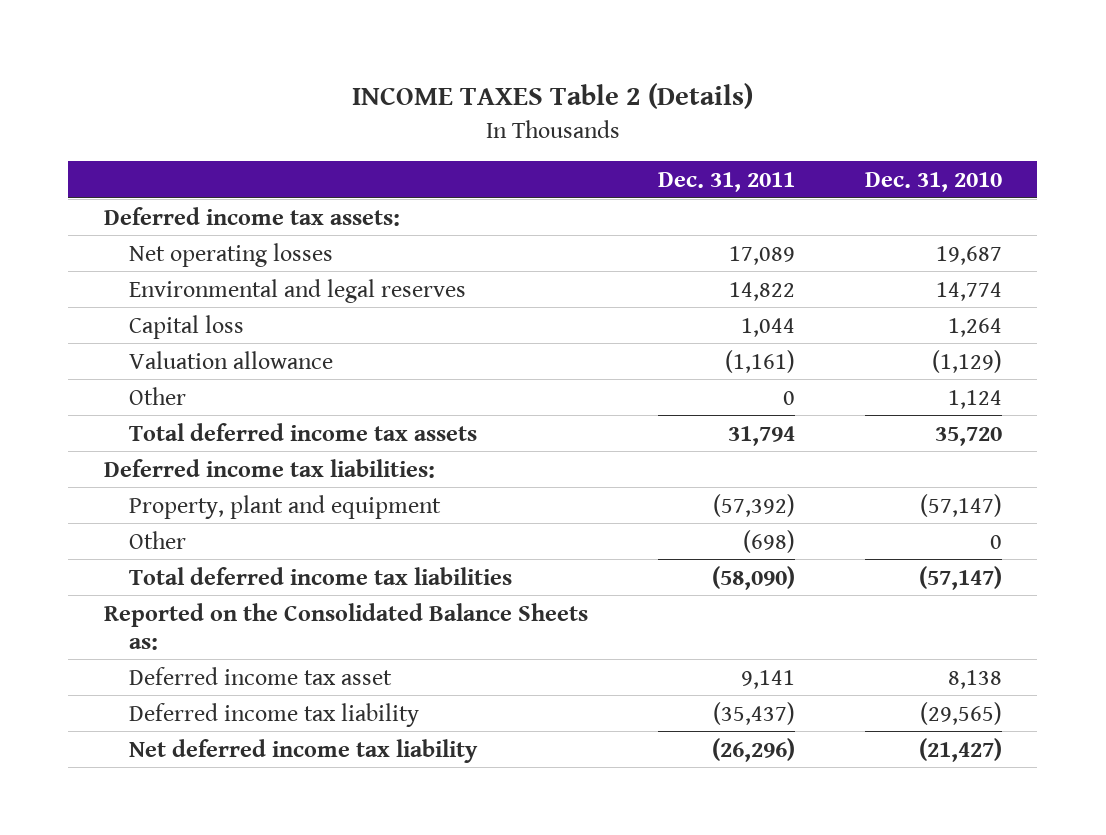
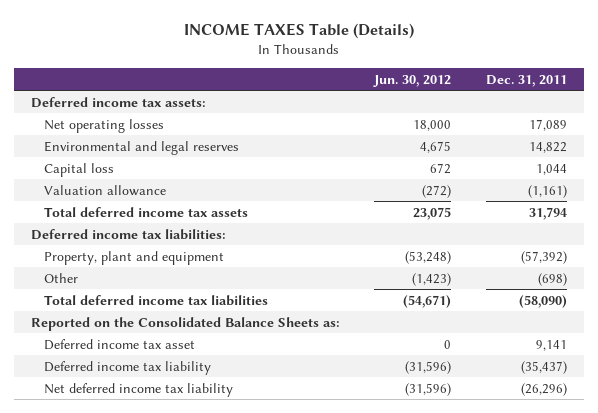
[351,83,753,110] INCOME TAXES Table 2 (Details) -> [183,23,414,40] INCOME TAXES Table (Details)
[865,171,1003,192] Dec. 31, 2010 -> none
none -> [373,74,452,87] Jun. 30, 2012
[129,386,187,405] Other -> none

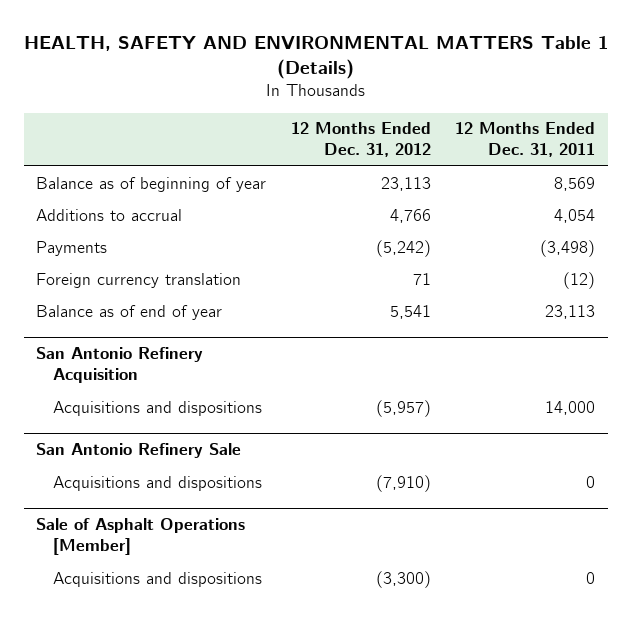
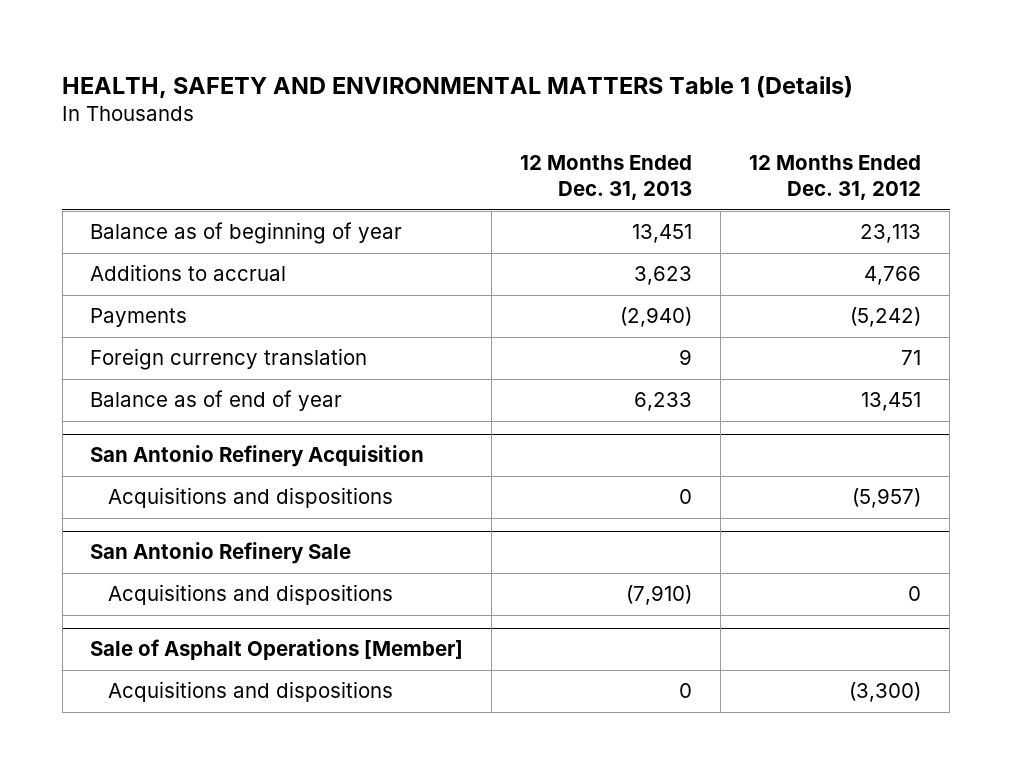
[455,122,596,158] 12 Months Ended Dec. 31, 2011 -> none
none -> [520,155,693,201] 12 Months Ended Dec. 31, 2013
[389,304,431,319] 5,541 -> [861,392,922,412] 13,451
[375,474,431,492] (7,910) -> [908,586,922,602] 0

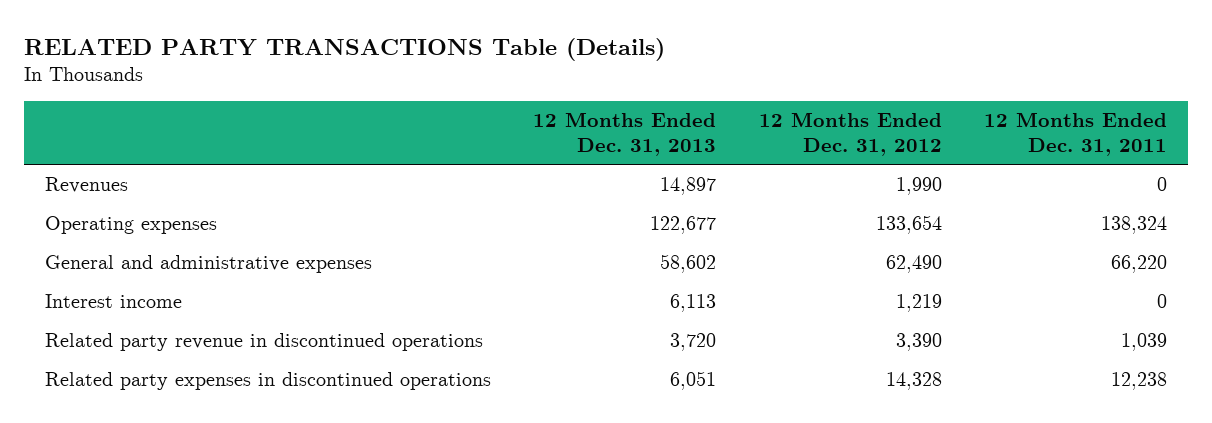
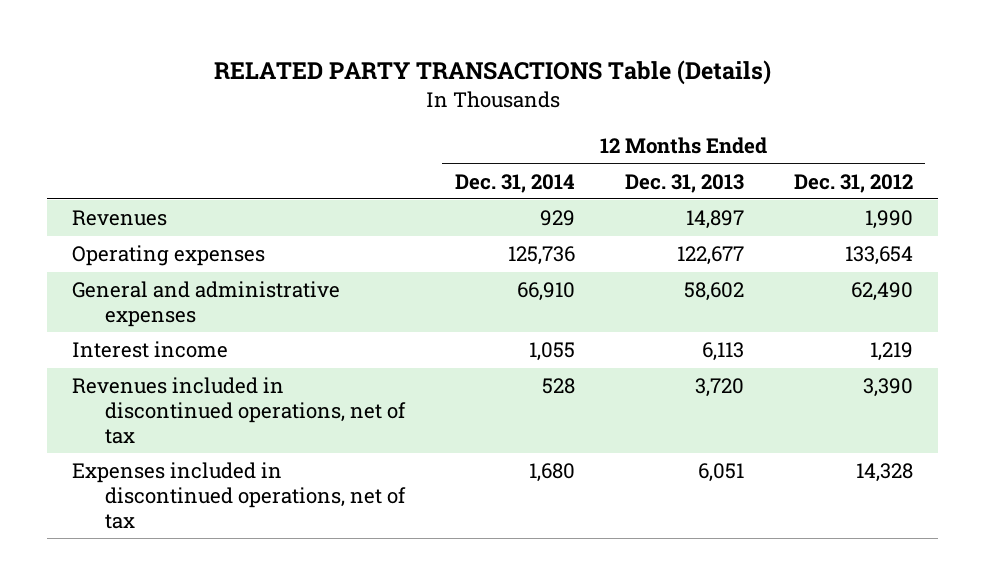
[984,112,1168,156] 12 Months Ended Dec. 31, 2011 -> none
none -> [454,173,575,193] Dec. 31, 2014
[45,333,484,352] Related party revenue in discontinued operations -> [72,377,406,444] Revenues included in discontinued operations, net of tax
[45,372,492,391] Related party expenses in discontinued operations -> [72,462,406,529] Expenses included in discontinued operations, net of tax

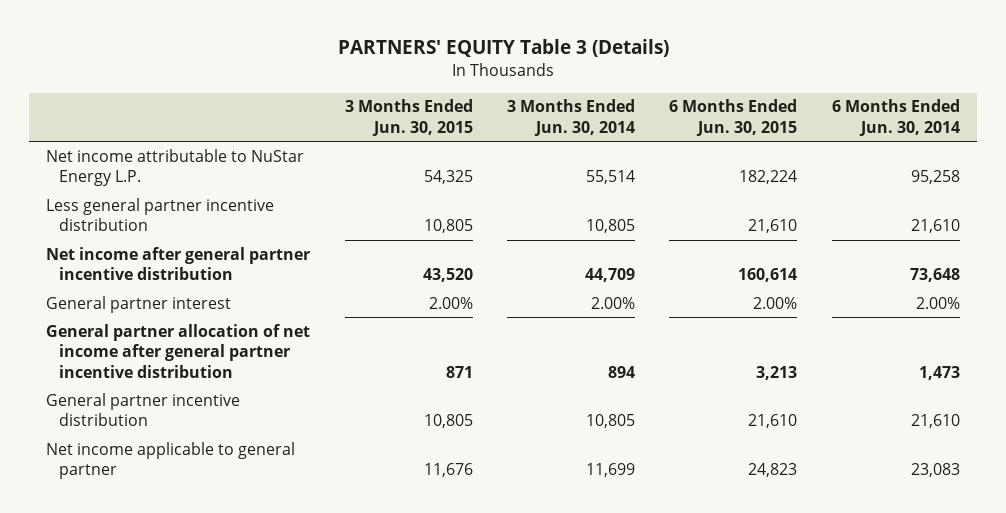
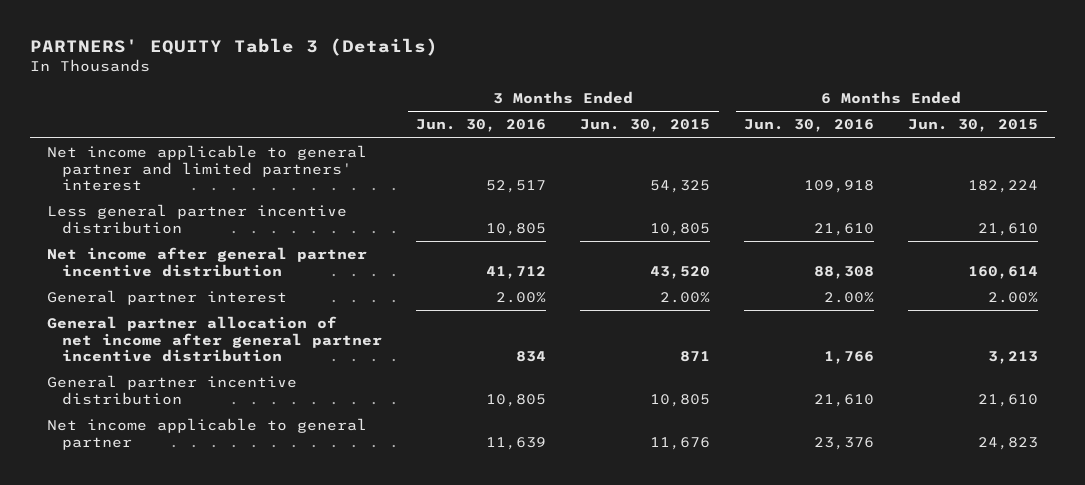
[507,99,636,136] 3 Months Ended Jun. 30, 2014 -> none
[831,99,960,136] 6 Months Ended Jun. 30, 2014 -> none
none -> [416,119,547,133] Jun. 30, 2016
none -> [744,119,875,133] Jun. 30, 2016
[46,148,305,187] Net income attributable to NuStar Energy L.P. -> [46,145,367,192] Net income applicable to general partner and limited partners' interest

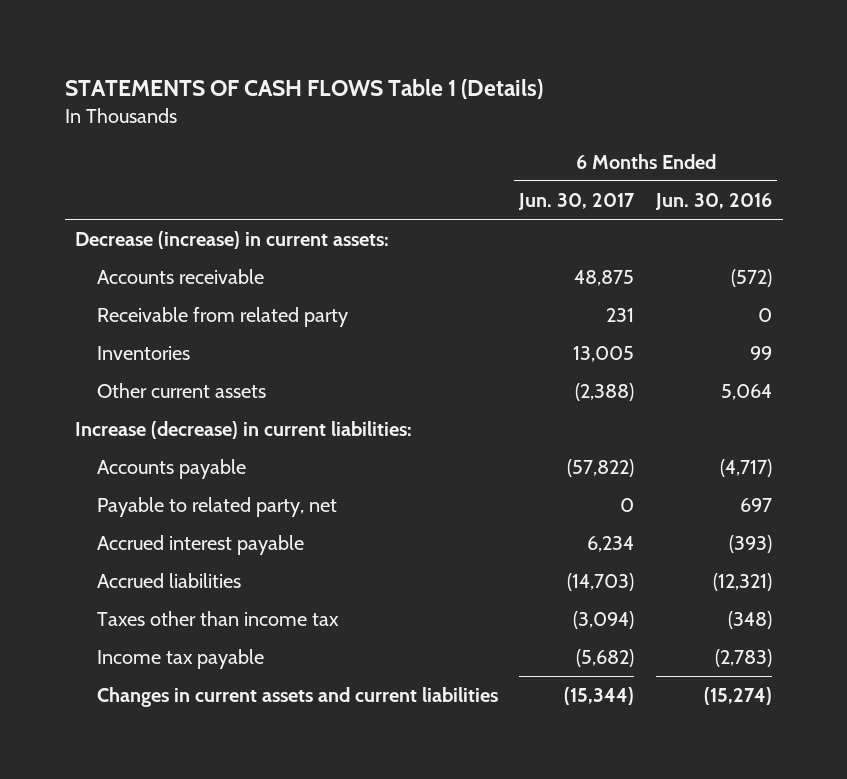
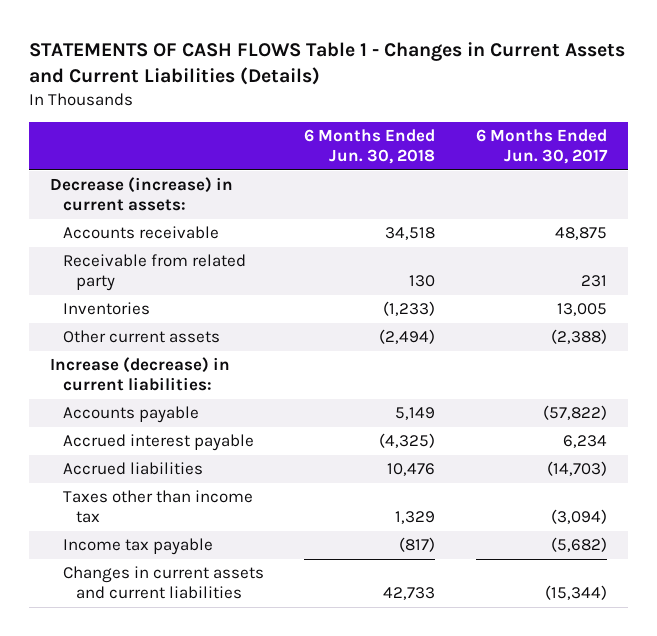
[64,78,543,99] STATEMENTS OF CASH FLOWS Table 1 (Details) -> [29,41,626,86] STATEMENTS OF CASH FLOWS Table 1 - Changes in Current Assets and Current Liabilities (Details)
[654,193,772,211] Jun. 30, 2016 -> none
none -> [304,129,436,165] 6 Months Ended Jun. 30, 2018
[97,497,338,518] Payable to related party, net -> none

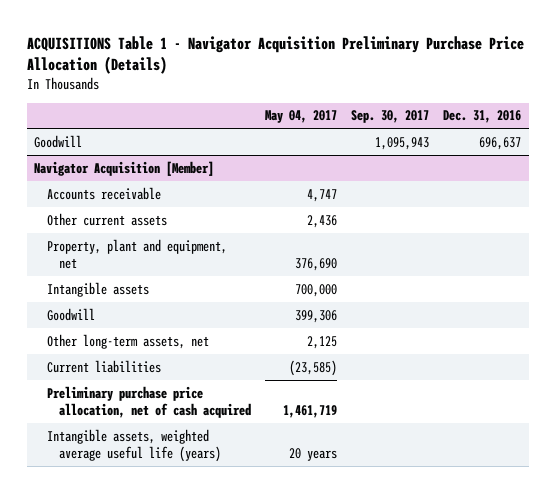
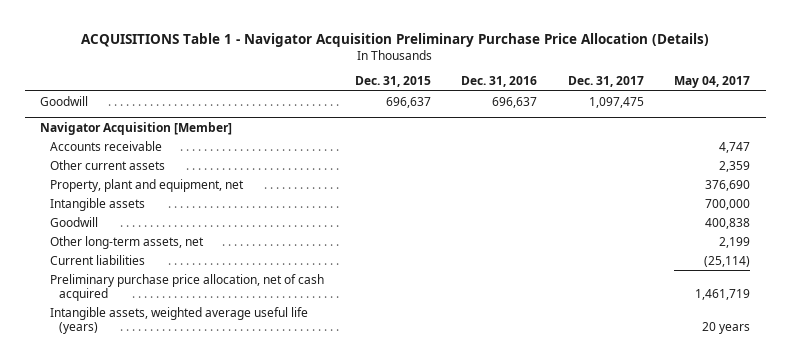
[351,110,430,124] Sep. 30, 2017 -> none
none -> [354,76,431,88] Dec. 31, 2015
none -> [567,76,644,88] Dec. 31, 2017
[306,214,337,228] 2,436 -> [719,160,751,172] 2,359
[294,309,337,323] 399,306 -> [705,217,751,229] 400,838
[306,335,337,349] 2,125 -> [719,236,751,248] 2,199
[288,359,337,376] (23,585) -> [704,255,751,267] (25,114)

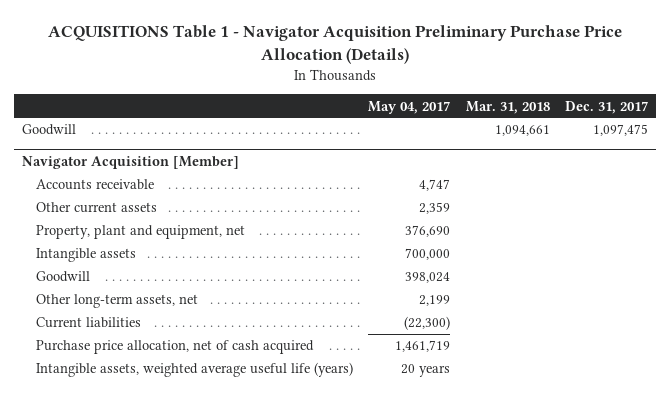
[354,76,431,88] Dec. 31, 2015 -> none
[461,76,538,88] Dec. 31, 2016 -> none
none -> [465,100,550,114] Mar. 31, 2018
[705,217,751,229] 400,838 -> [405,272,451,284] 398,024
[704,255,751,267] (25,114) -> [404,316,451,331] (22,300)
[49,273,324,301] Preliminary purchase price allocation, net of cash acquired -> [35,340,314,355] Purchase price allocation, net of cash acquired

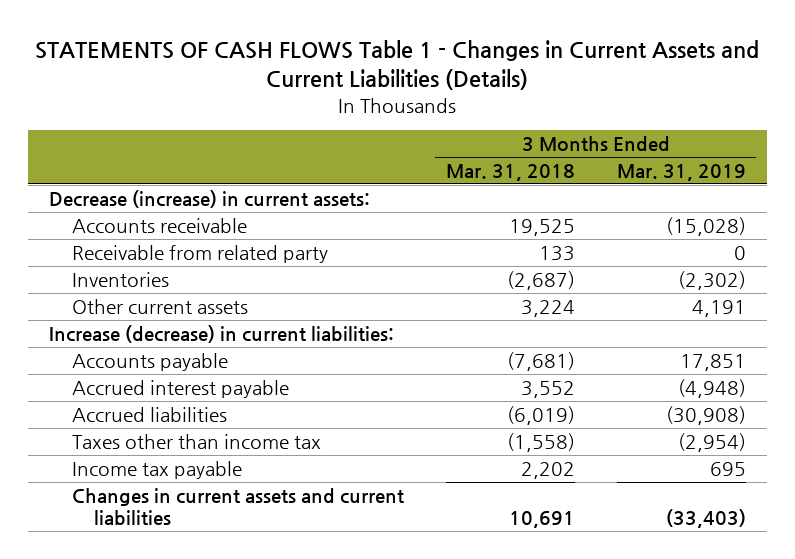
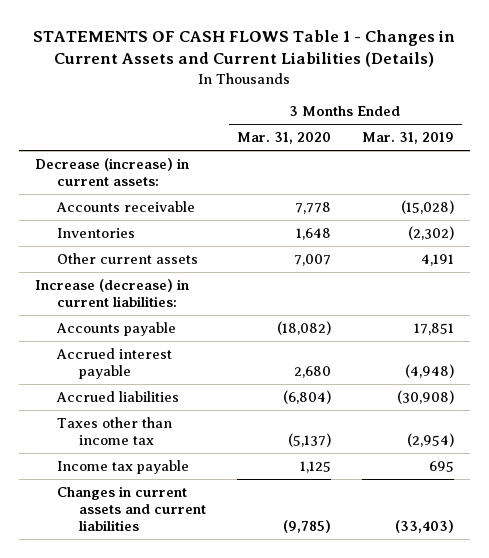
[445,164,575,182] Mar. 31, 2018 -> none
none -> [236,132,331,145] Mar. 31, 2020
[71,244,328,263] Receivable from related party -> none

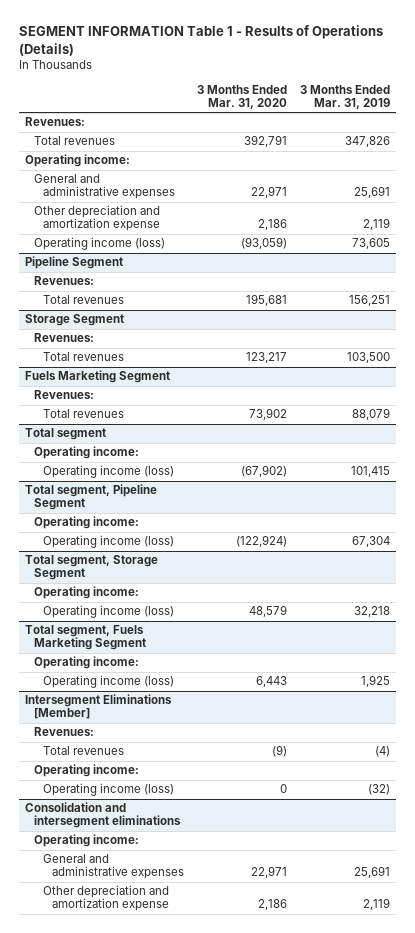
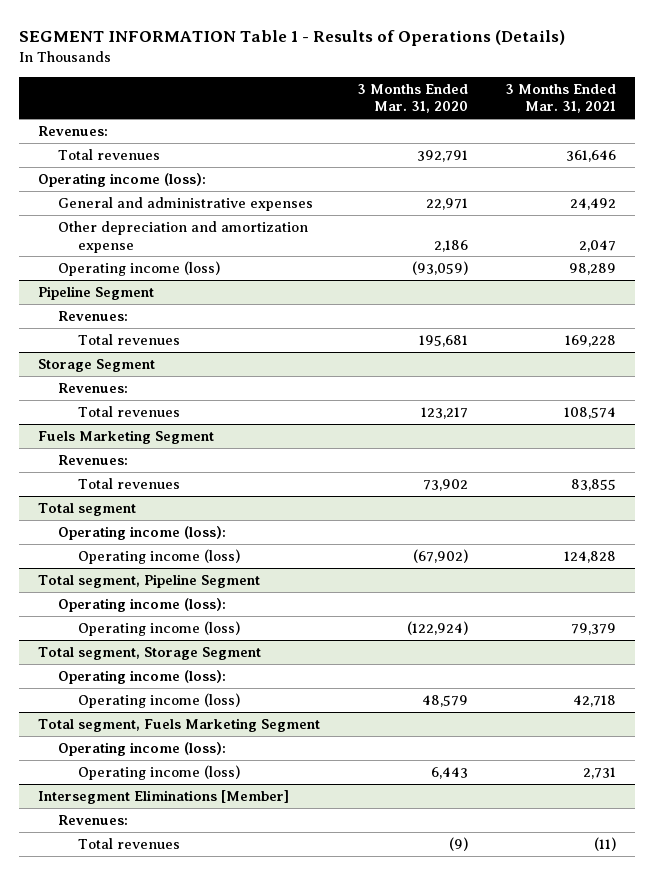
[299,85,390,110] 3 Months Ended Mar. 31, 2019 -> none
none -> [505,83,617,114] 3 Months Ended Mar. 31, 2021
[25,154,131,168] Operating income: -> [37,172,206,187] Operating income (loss):
[34,446,140,460] Operating income: -> [57,525,226,540] Operating income (loss):
[34,516,140,530] Operating income: -> [57,597,226,612] Operating income (loss):
[34,586,140,600] Operating income: -> [57,669,226,684] Operating income (loss):
[34,656,140,670] Operating income: -> [57,741,226,756] Operating income (loss):
[34,764,140,778] Operating income: -> none
[42,783,174,797] Operating income (loss) -> none
[25,802,182,829] Consolidation and intersegment eliminations -> none
[34,834,140,848] Operating income: -> none
[42,854,184,880] General and administrative expenses -> none
[42,885,169,912] Other depreciation and amortization expense -> none

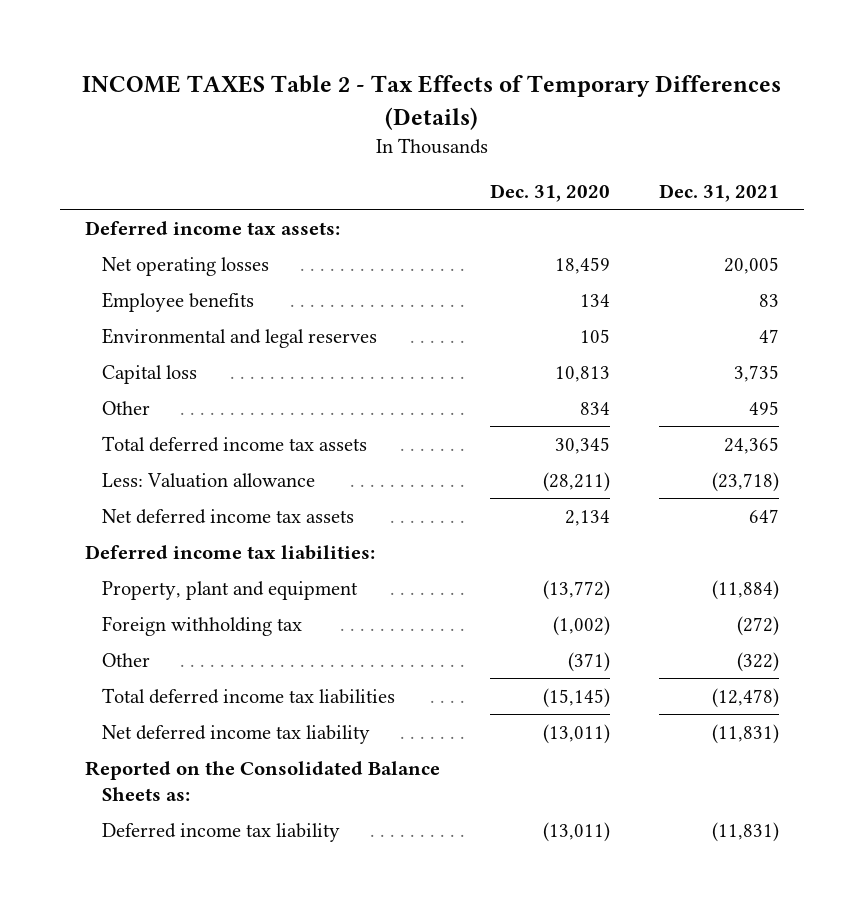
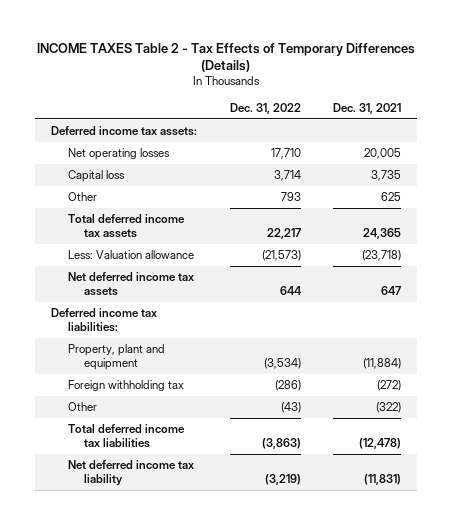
[489,183,610,202] Dec. 31, 2020 -> none
none -> [229,102,301,114] Dec. 31, 2022
[101,291,254,312] Employee benefits -> none
[101,327,377,348] Environmental and legal reserves -> none
[749,400,780,415] 495 -> [381,192,402,202] 625
[85,760,441,801] Reported on the Consolidated Balance Sheets as: -> none
[101,822,340,842] Deferred income tax liability -> none

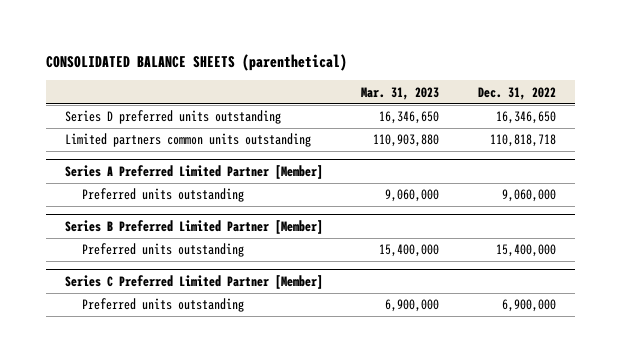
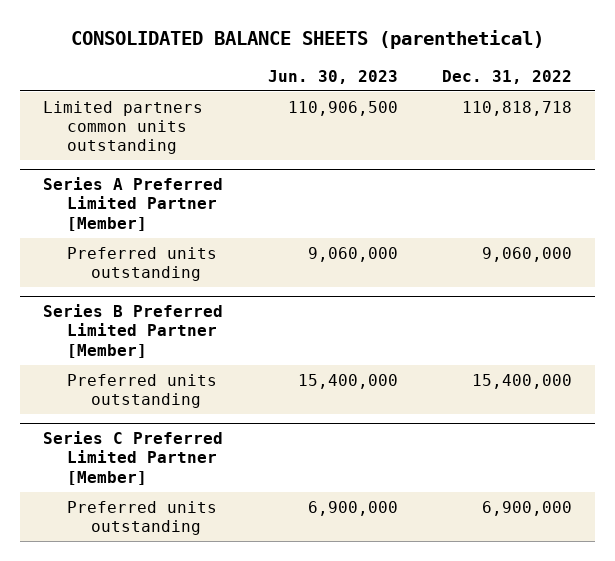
[361,86,440,100] Mar. 31, 2023 -> none
none -> [267,69,398,84] Jun. 30, 2023
[65,110,282,125] Series D preferred units outstanding -> none

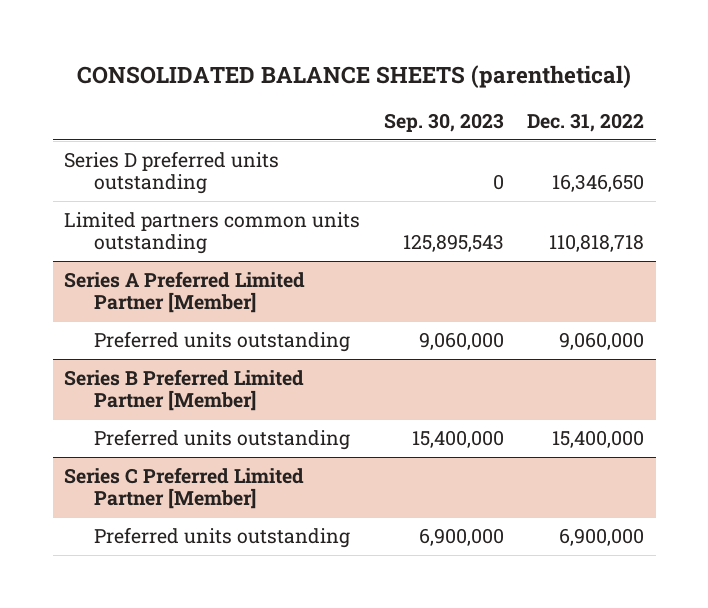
[267,69,398,84] Jun. 30, 2023 -> none
none -> [383,113,504,133] Sep. 30, 2023
none -> [64,150,280,195] Series D preferred units outstanding

